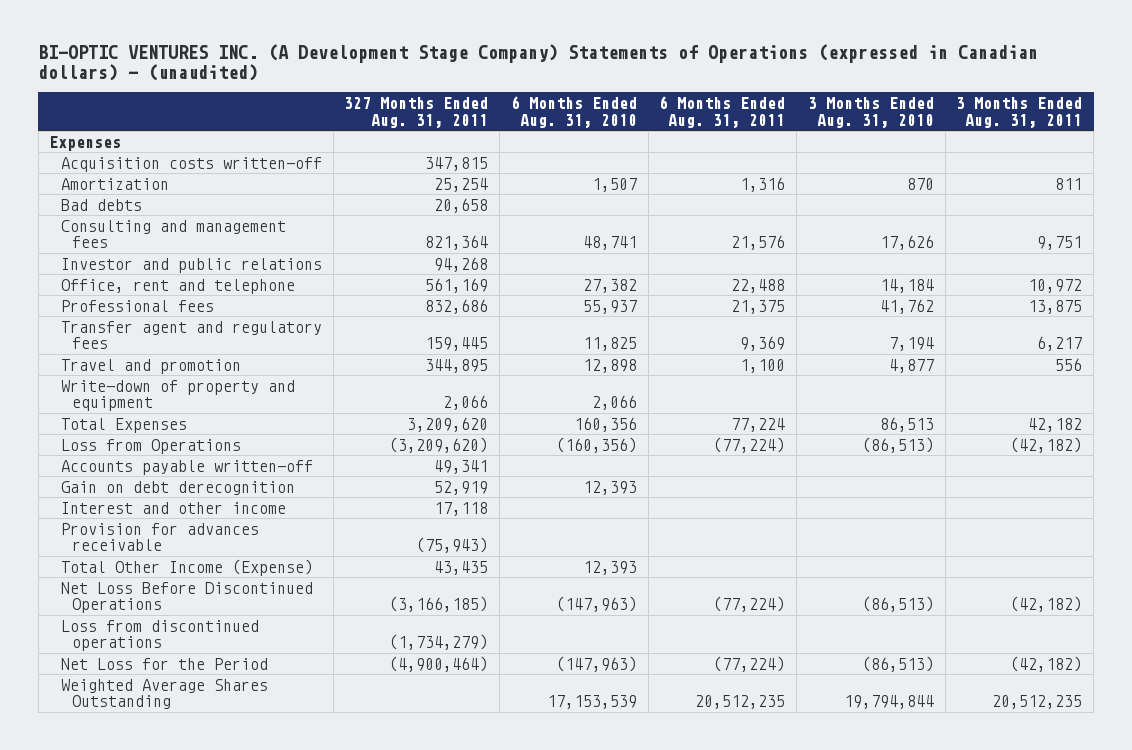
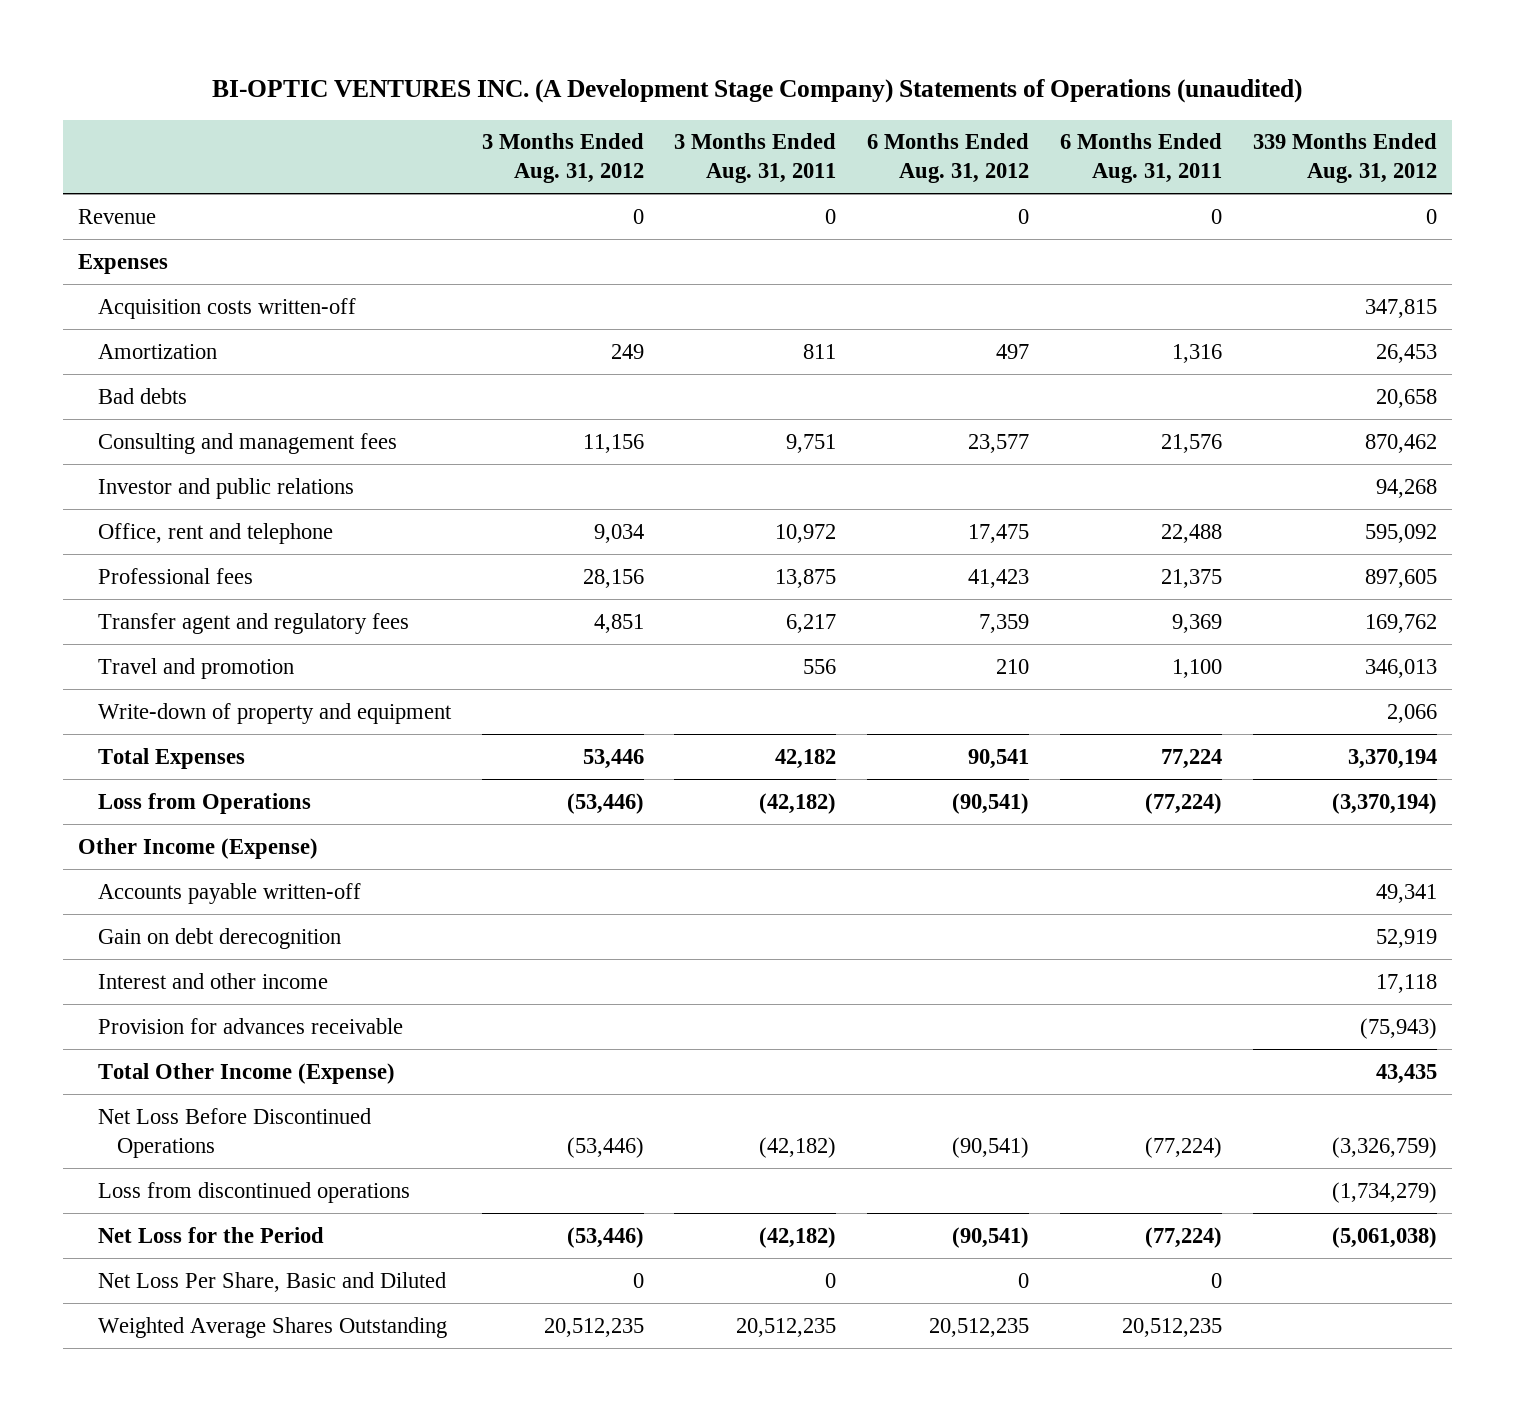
[38,43,1039,82] BI-OPTIC VENTURES INC. (A Development Stage Company) Statements of Operations (expressed in Canadian dollars) - (unaudited) -> [212,79,1303,104] BI-OPTIC VENTURES INC. (A Development Stage Company) Statements of Operations (unaudited)
[344,97,489,128] 327 Months Ended Aug. 31, 2011 -> none
[510,96,637,128] 6 Months Ended Aug. 31, 2010 -> none
[807,97,934,128] 3 Months Ended Aug. 31, 2010 -> none
none -> [481,133,644,184] 3 Months Ended Aug. 31, 2012
none -> [867,133,1030,184] 6 Months Ended Aug. 31, 2012
none -> [1252,133,1437,184] 339 Months Ended Aug. 31, 2012
none -> [78,208,157,224] Revenue
none -> [78,837,319,859] Other Income (Expense)
none -> [97,1271,446,1292] Net Loss Per Share, Basic and Diluted

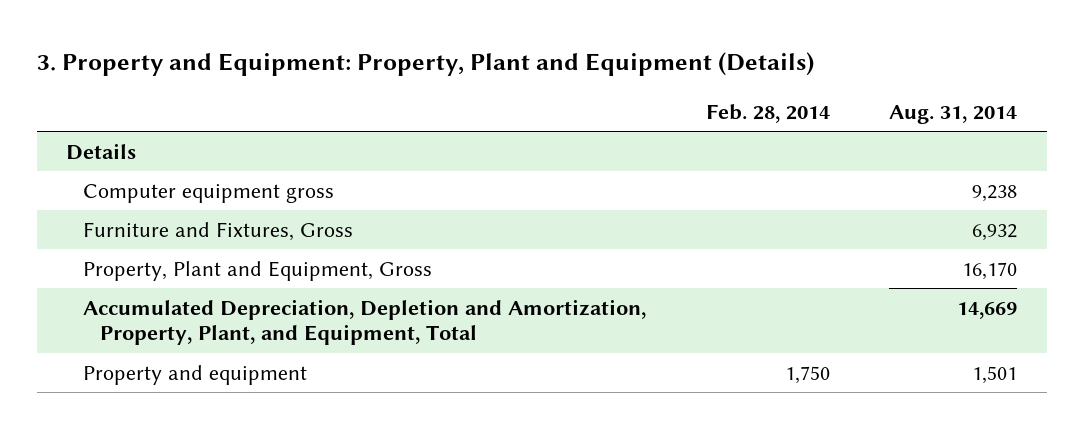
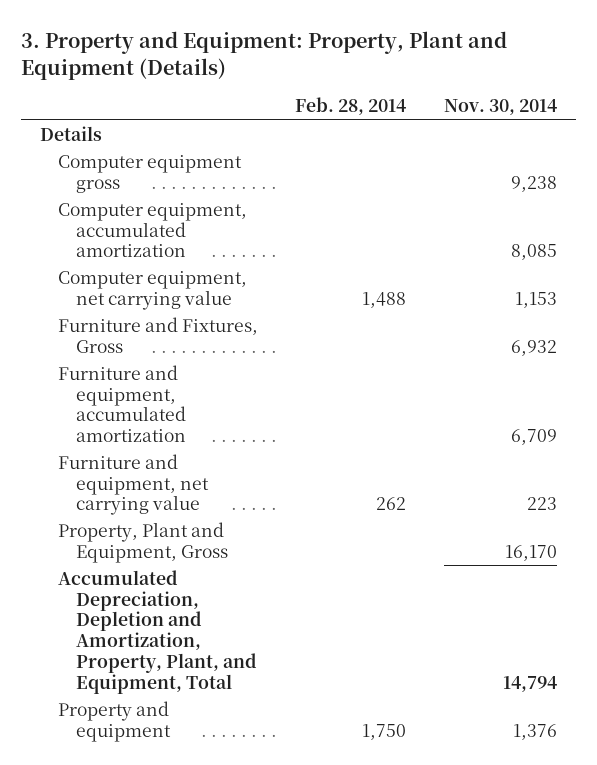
[889,104,1018,124] Aug. 31, 2014 -> none
none -> [443,99,557,116] Nov. 30, 2014
none -> [57,202,247,258] Computer equipment, accumulated amortization
none -> [57,270,247,310] Computer equipment, net carrying value
none -> [57,364,187,443] Furniture and equipment, accumulated amortization
none -> [57,453,210,516] Furniture and equipment, net carrying value

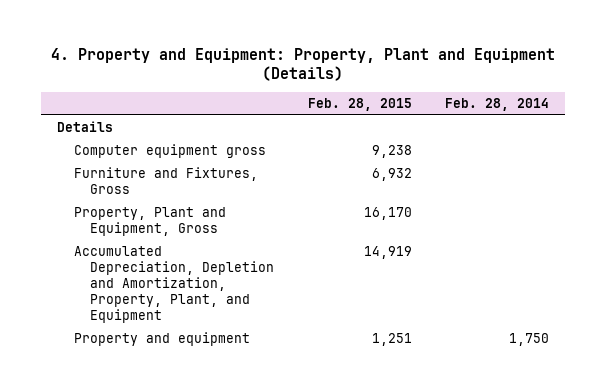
[21,31,508,81] 3. Property and Equipment: Property, Plant and Equipment (Details) -> [51,48,556,82] 4. Property and Equipment: Property, Plant and Equipment (Details)
[443,99,557,116] Nov. 30, 2014 -> none
none -> [307,97,412,111] Feb. 28, 2015
[57,202,247,258] Computer equipment, accumulated amortization -> none
[57,270,247,310] Computer equipment, net carrying value -> none
[57,364,187,443] Furniture and equipment, accumulated amortization -> none
[57,453,210,516] Furniture and equipment, net carrying value -> none
[57,569,258,694] Accumulated Depreciation, Depletion and Amortization, Property, Plant, and Equipment, Total -> [73,245,275,323] Accumulated Depreciation, Depletion and Amortization, Property, Plant, and Equipment

